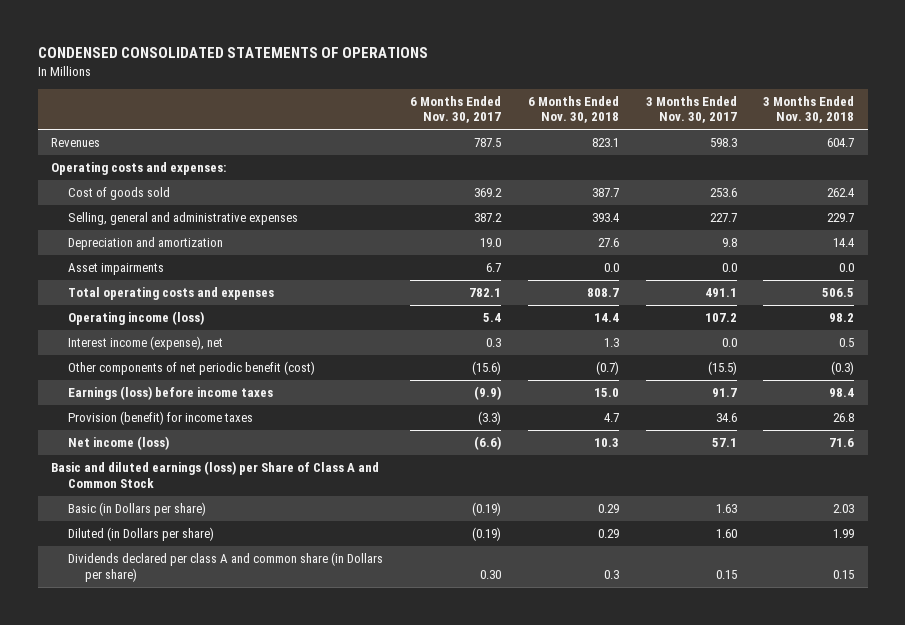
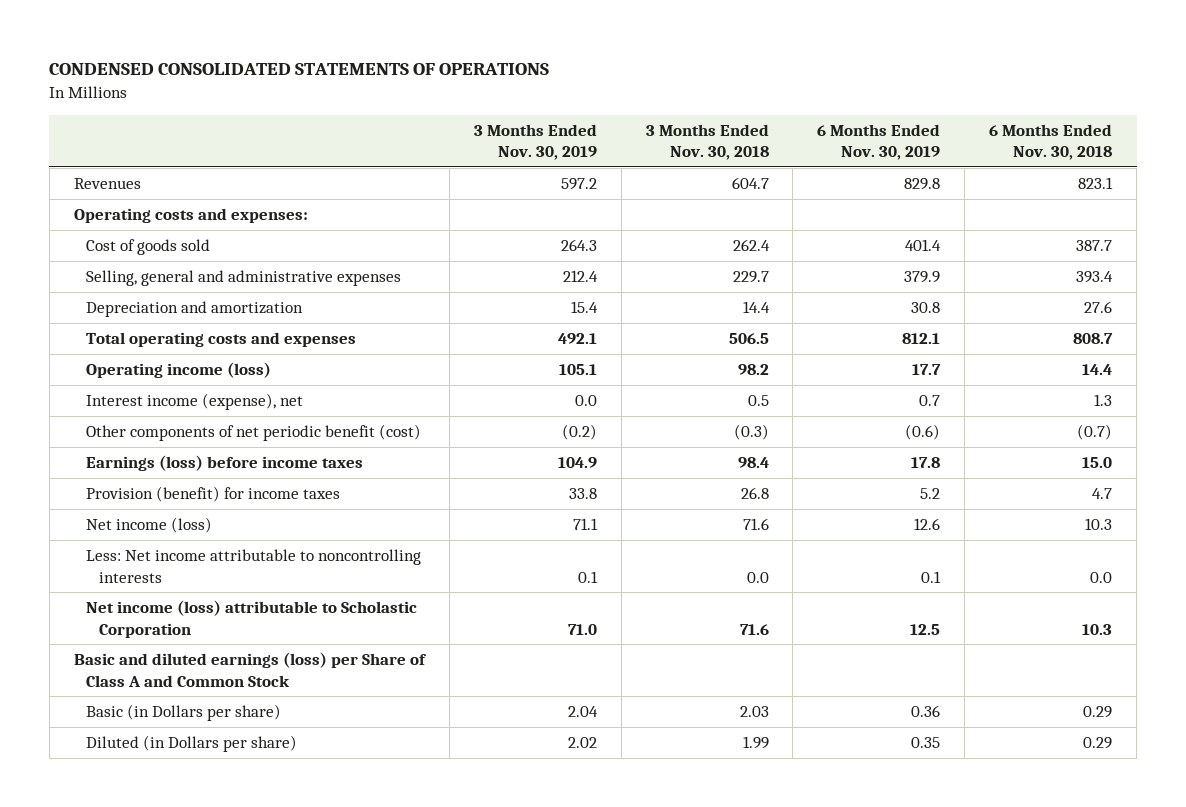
[409,95,501,124] 6 Months Ended Nov. 30, 2017 -> none
[645,95,737,124] 3 Months Ended Nov. 30, 2017 -> none
none -> [473,123,597,161] 3 Months Ended Nov. 30, 2019
none -> [817,123,941,161] 6 Months Ended Nov. 30, 2019
[67,263,164,276] Asset impairments -> none
none -> [86,549,422,583] Less: Net income attributable to noncontrolling interests
none -> [86,600,418,638] Net income (loss) attributable to Scholastic Corporation
[67,552,383,582] Dividends declared per class A and common share (in Dollars per share) -> none

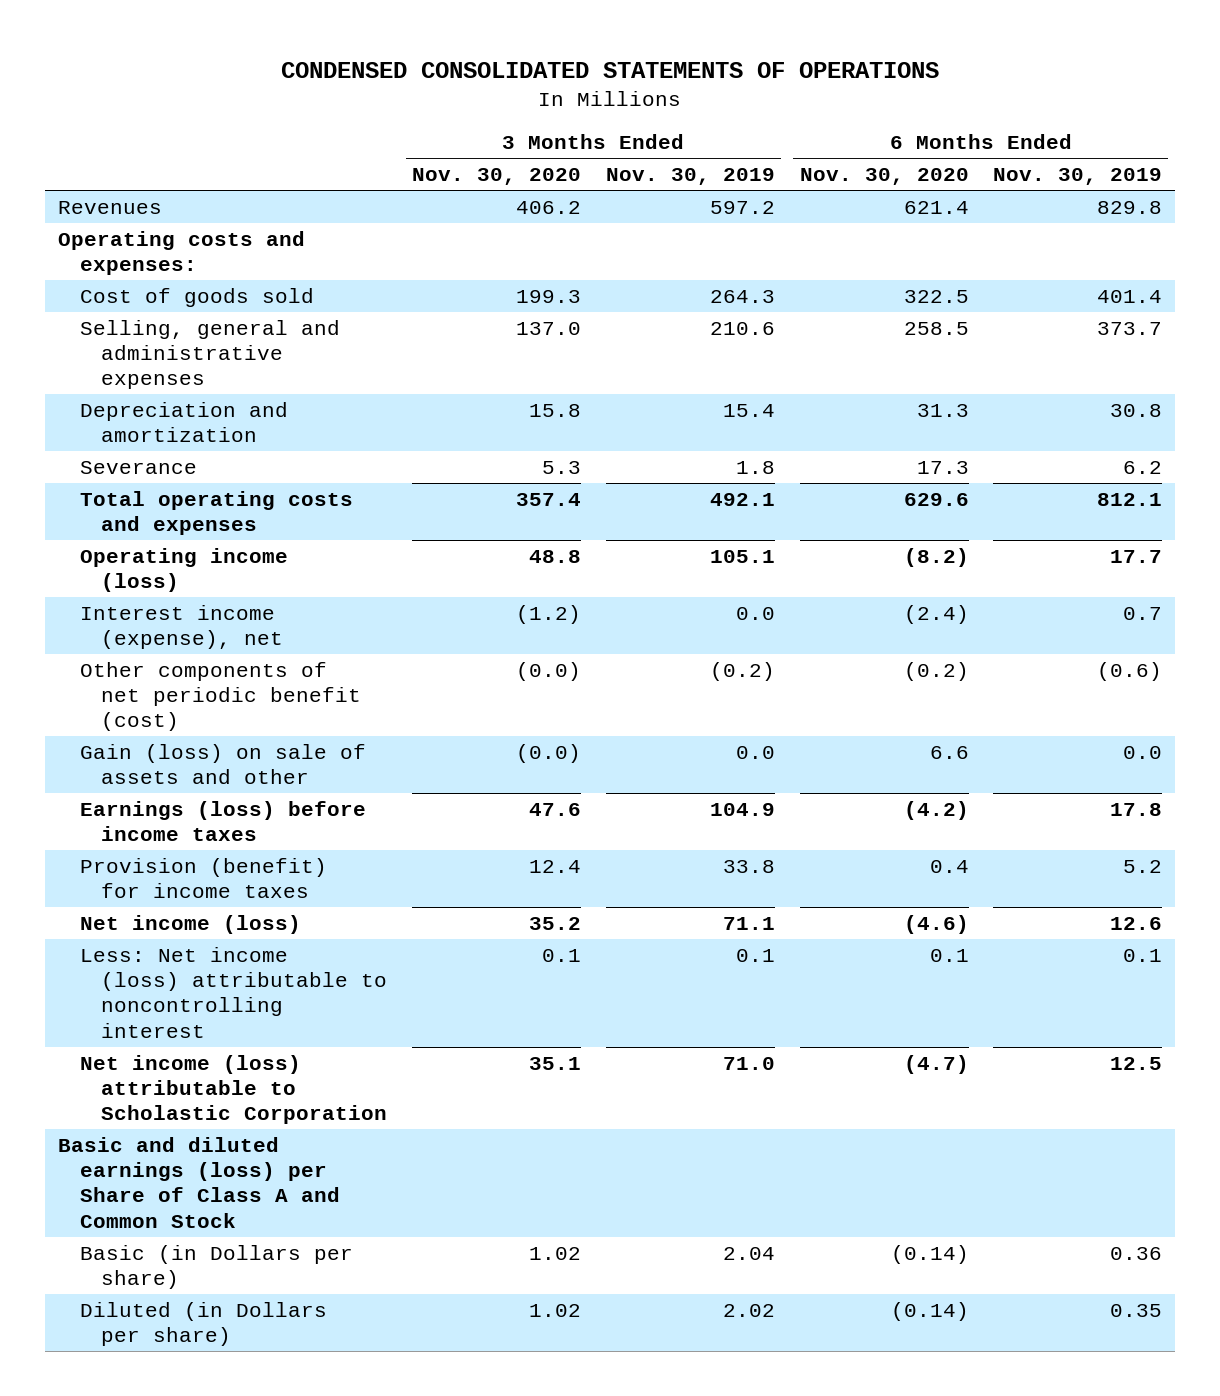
[645,123,769,161] 3 Months Ended Nov. 30, 2018 -> none
[989,123,1113,161] 6 Months Ended Nov. 30, 2018 -> none
none -> [412,168,582,186] Nov. 30, 2020
none -> [799,168,969,186] Nov. 30, 2020
[562,270,598,283] 212.4 -> [709,321,775,335] 210.6
[904,271,941,284] 379.9 -> [1097,321,1163,335] 373.7
none -> [79,460,197,474] Severance
none -> [79,743,366,785] Gain (loss) on sale of assets and other
[86,549,422,583] Less: Net income attributable to noncontrolling interests -> [79,946,388,1038] Less: Net income (loss) attributable to noncontrolling interest

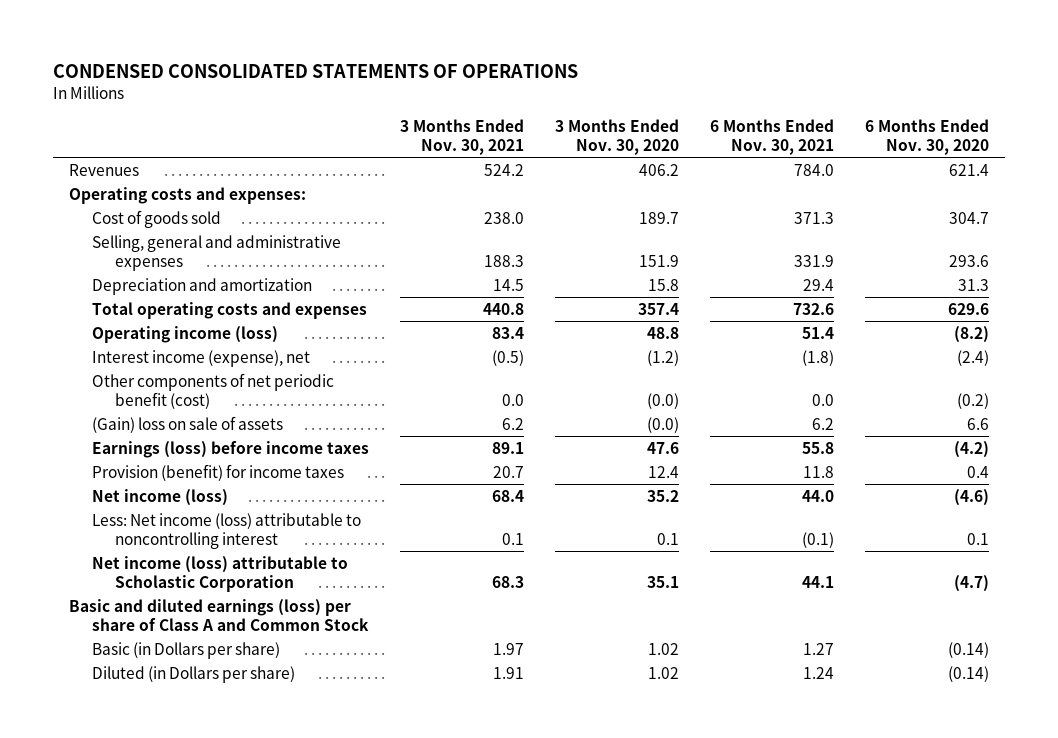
[605,168,775,186] Nov. 30, 2019 -> none
[993,168,1163,186] Nov. 30, 2019 -> none
none -> [400,119,525,156] 3 Months Ended Nov. 30, 2021
none -> [710,119,835,156] 6 Months Ended Nov. 30, 2021
[516,289,582,303] 199.3 -> [639,211,680,224] 189.7
[903,289,969,303] 322.5 -> [949,211,990,224] 304.7
[516,321,582,335] 137.0 -> [639,254,680,267] 151.9
[903,321,969,335] 258.5 -> [949,254,990,267] 293.6
[79,460,197,474] Severance -> none
[79,743,366,785] Gain (loss) on sale of assets and other -> [92,415,284,433] (Gain) loss on sale of assets
[57,1136,340,1228] Basic and diluted earnings (loss) per Share of Class A and Common Stock -> [68,598,370,631] Basic and diluted earnings (loss) per share of Class A and Common Stock

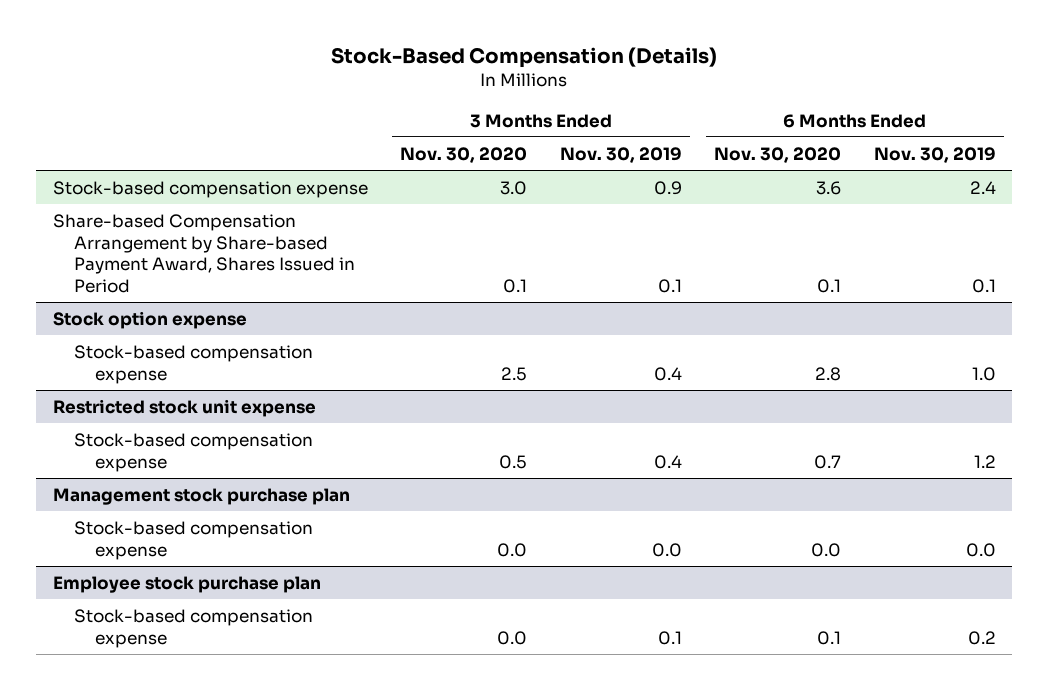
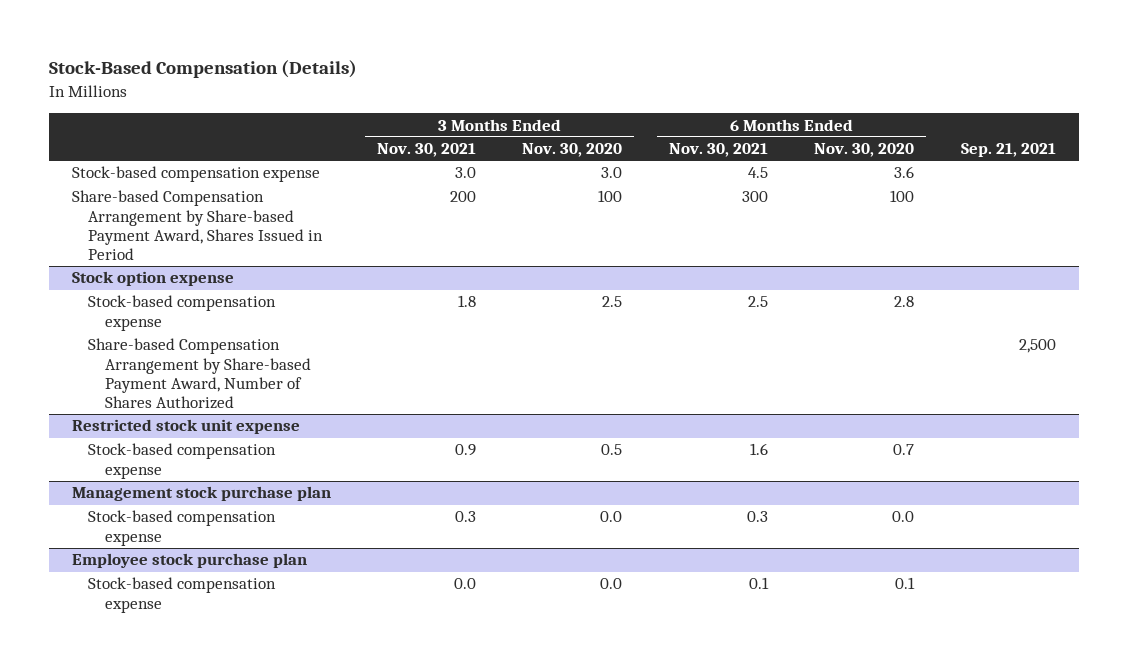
[559,146,682,163] Nov. 30, 2019 -> none
[873,146,996,163] Nov. 30, 2019 -> none
none -> [377,143,477,158] Nov. 30, 2021
none -> [668,143,768,158] Nov. 30, 2021
none -> [960,143,1056,158] Sep. 21, 2021
[503,278,528,293] 0.1 -> [598,190,623,203] 100
[817,278,842,293] 0.1 -> [890,190,915,203] 100
none -> [88,338,312,410] Share-based Compensation Arrangement by Share-based Payment Award, Number of Shares Authorized

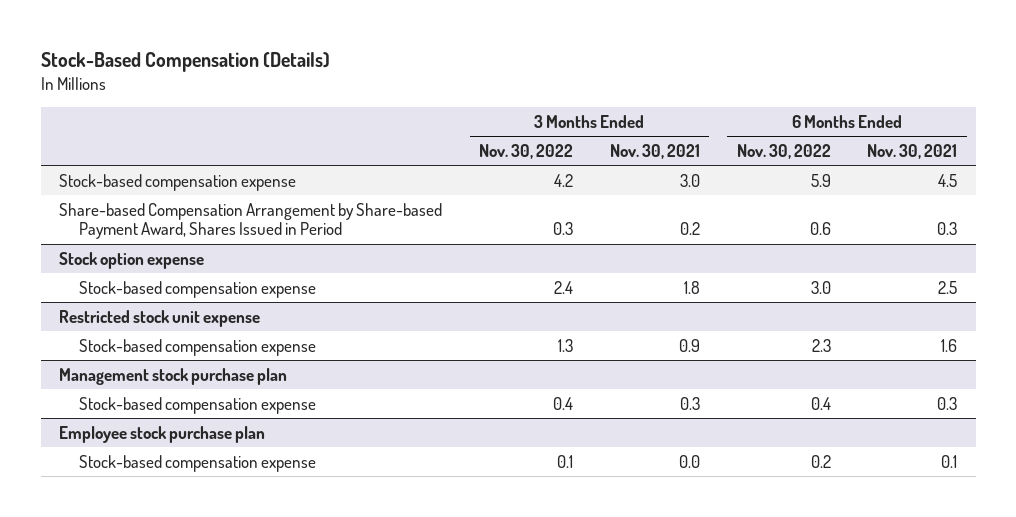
[522,143,623,158] Nov. 30, 2020 -> none
[814,143,915,158] Nov. 30, 2020 -> none
[960,143,1056,158] Sep. 21, 2021 -> none
none -> [478,143,573,159] Nov. 30, 2022
none -> [736,143,831,159] Nov. 30, 2022
[450,191,477,203] 200 -> [679,222,700,236] 0.2
[741,191,768,203] 300 -> [937,222,958,236] 0.3
[88,338,312,410] Share-based Compensation Arrangement by Share-based Payment Award, Number of Shares Authorized -> none

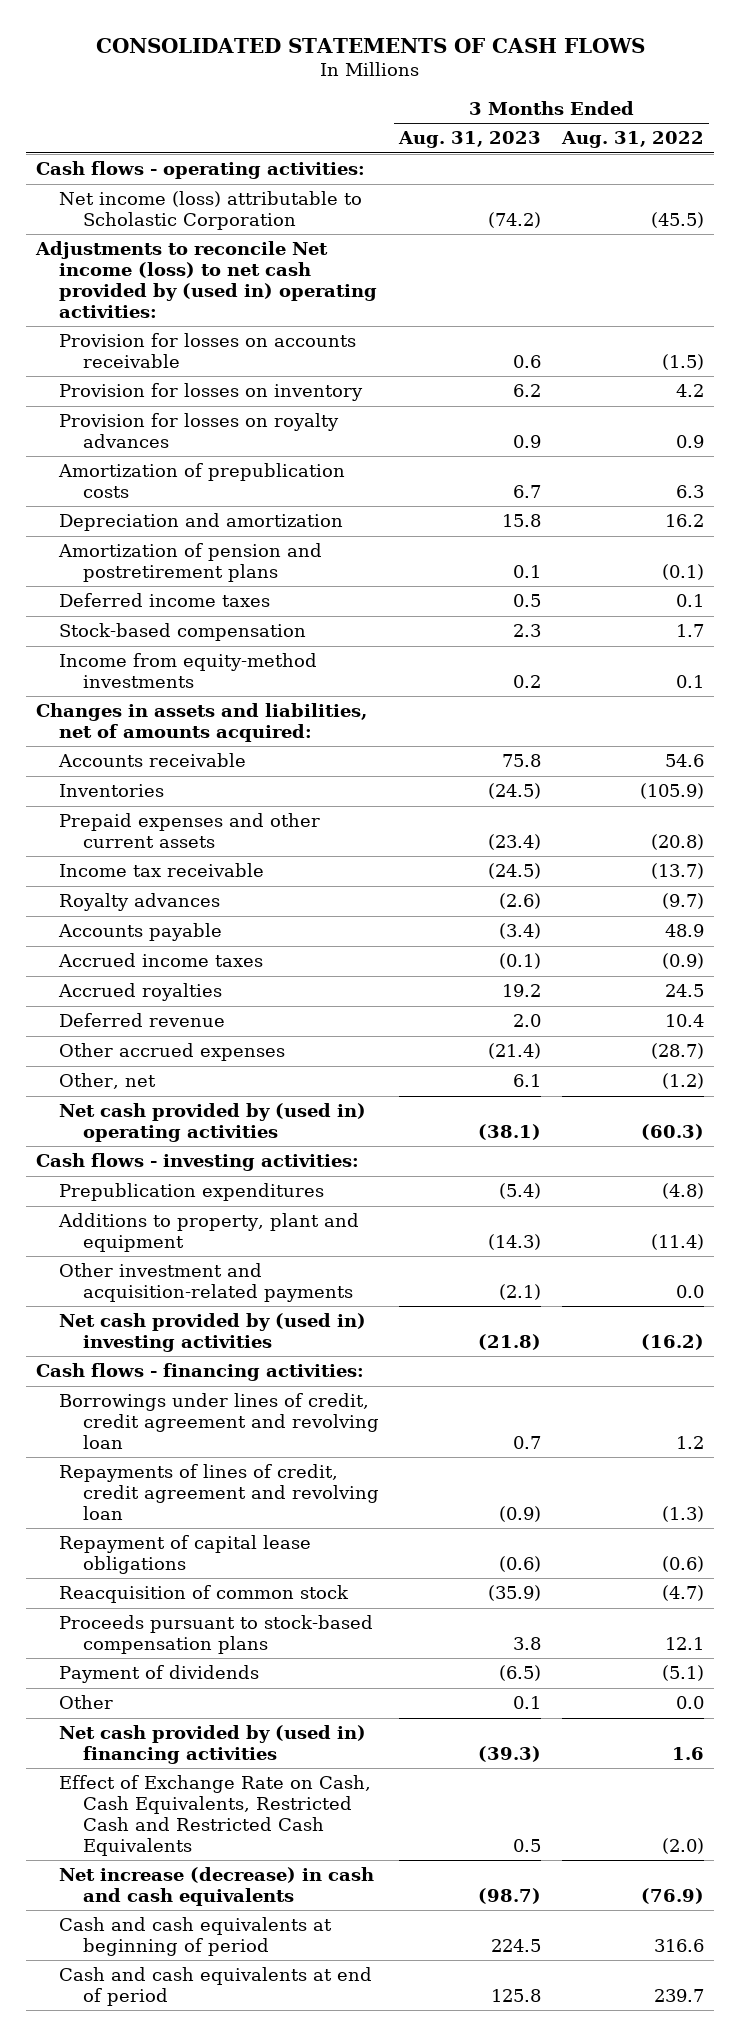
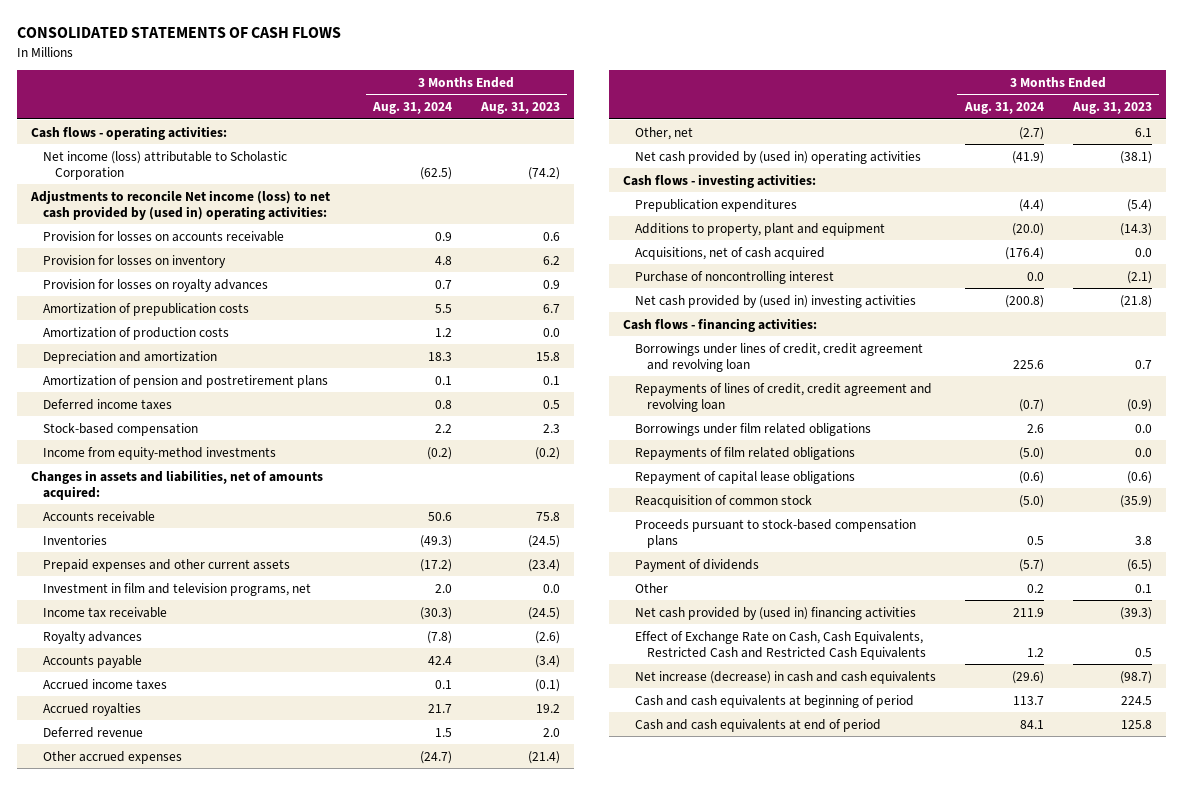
[560,131,704,149] Aug. 31, 2022 -> none
none -> [371,102,452,115] Aug. 31, 2024
none -> [43,326,230,340] Amortization of production costs
[513,675,542,689] 0.2 -> [534,446,560,460] (0.2)
none -> [43,582,312,596] Investment in film and television programs, net
[59,1263,354,1303] Other investment and acquisition-related payments -> none
none -> [634,246,825,260] Acquisitions, net of cash acquired
none -> [634,270,834,284] Purchase of noncontrolling interest
none -> [634,422,871,436] Borrowings under film related obligations
none -> [634,446,855,460] Repayments of film related obligations

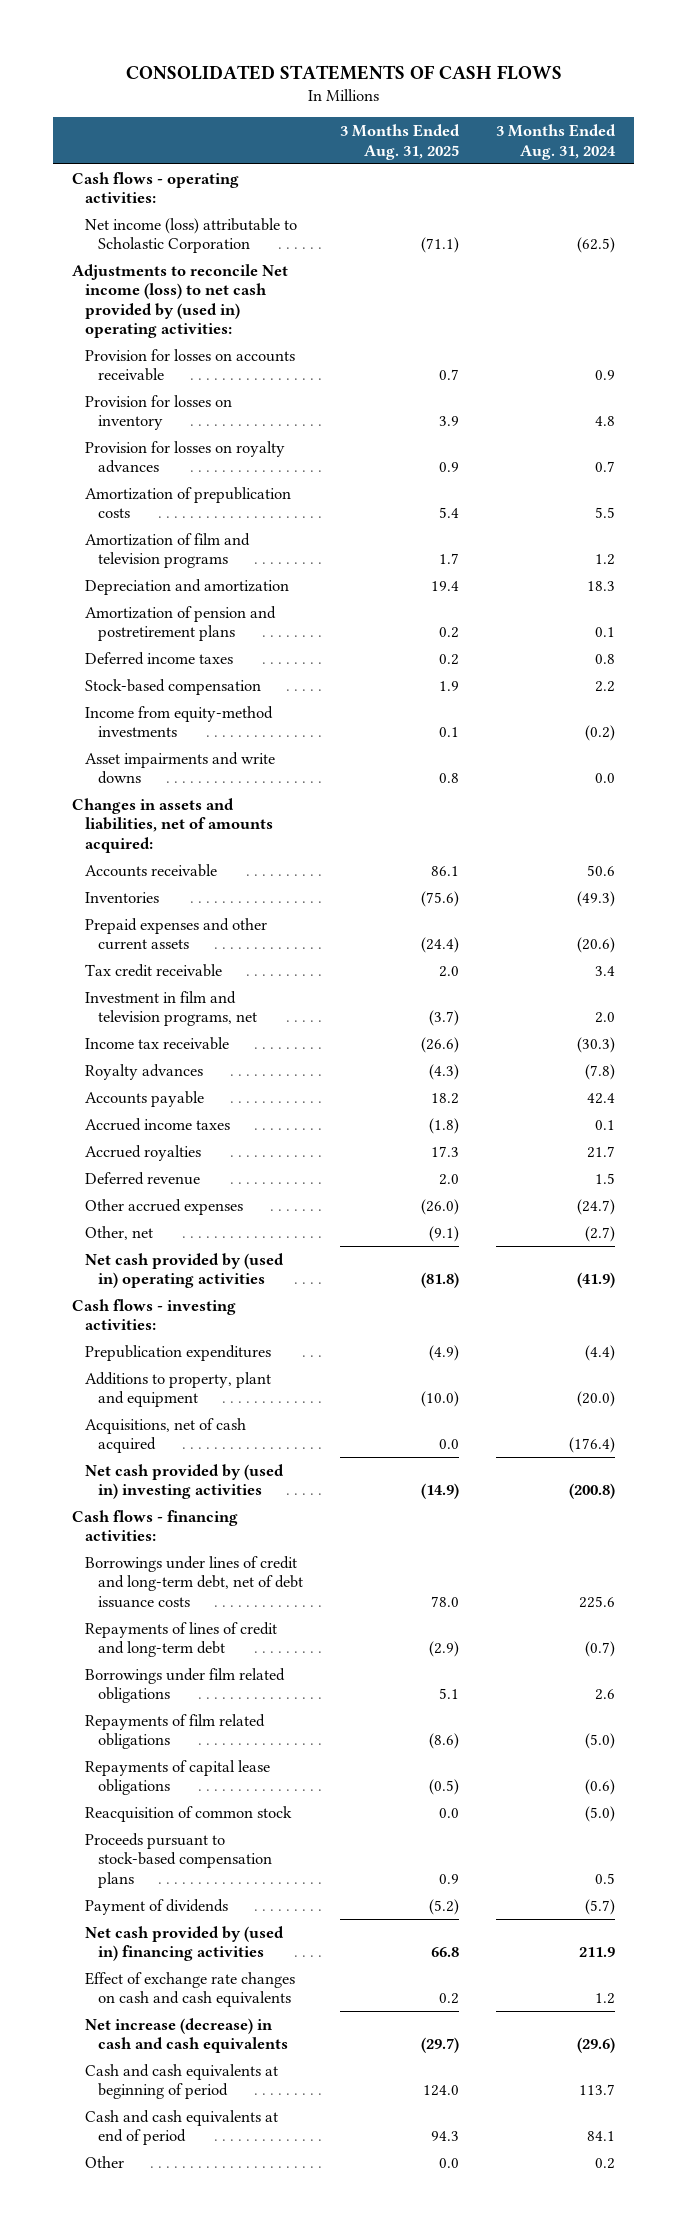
[479,102,560,115] Aug. 31, 2023 -> none
none -> [340,124,461,160] 3 Months Ended Aug. 31, 2025
[43,326,230,340] Amortization of production costs -> none
none -> [84,532,250,569] Amortization of film and television programs
none -> [84,751,275,785] Asset impairments and write downs
[419,558,452,572] (17.2) -> [577,937,616,954] (20.6)
none -> [84,963,222,977] Tax credit receivable
[634,270,834,284] Purchase of noncontrolling interest -> none
[634,382,932,412] Repayments of lines of credit, credit agreement and revolving loan -> none
[634,342,923,372] Borrowings under lines of credit, credit agreement and revolving loan -> [84,1555,303,1608] Borrowings under lines of credit and long-term debt, net of debt issuance costs
none -> [84,1621,277,1658] Repayments of lines of credit and long-term debt
[634,470,855,484] Repayment of capital lease obligations -> [84,1759,270,1796] Repayments of capital lease obligations
[634,630,926,660] Effect of Exchange Rate on Cash, Cash Equivalents, Restricted Cash and Restricted Cash Equivalents -> [84,1971,295,2008] Effect of exchange rate changes on cash and cash equivalents
[634,582,668,593] Other -> [84,2155,124,2168] Other

